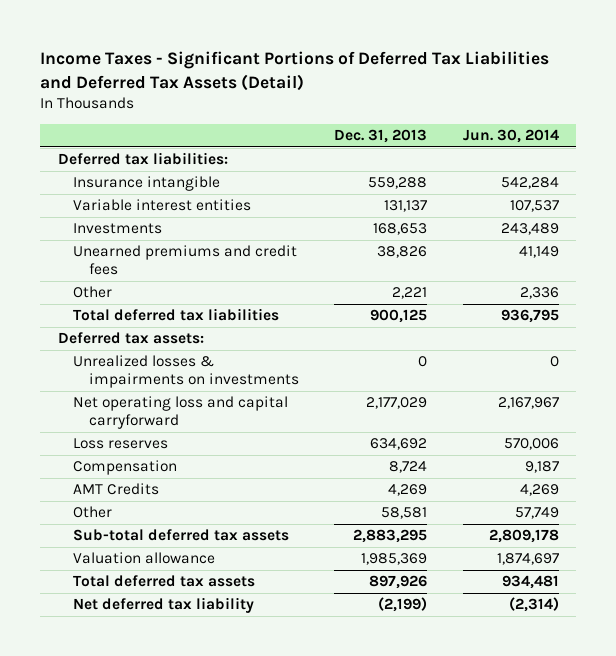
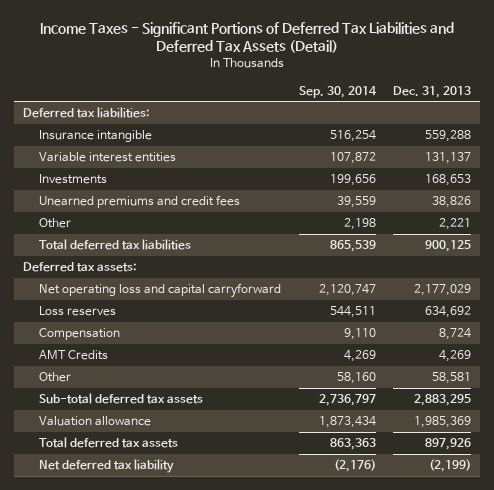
[462,128,559,143] Jun. 30, 2014 -> none
none -> [298,85,377,98] Sep. 30, 2014
[73,355,300,389] Unrealized losses & impairments on investments -> none

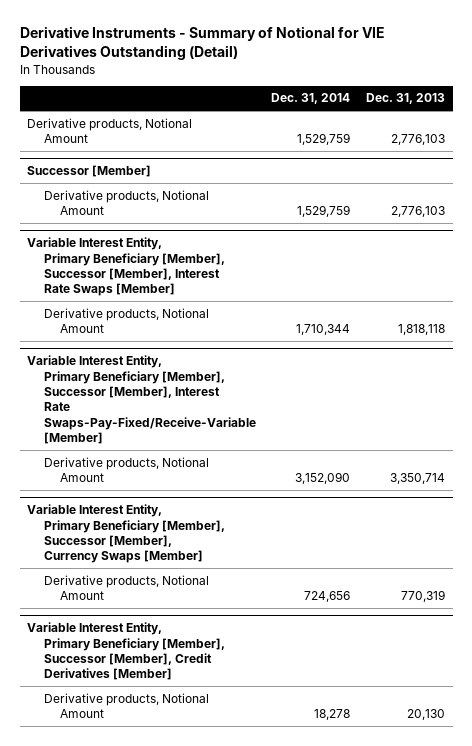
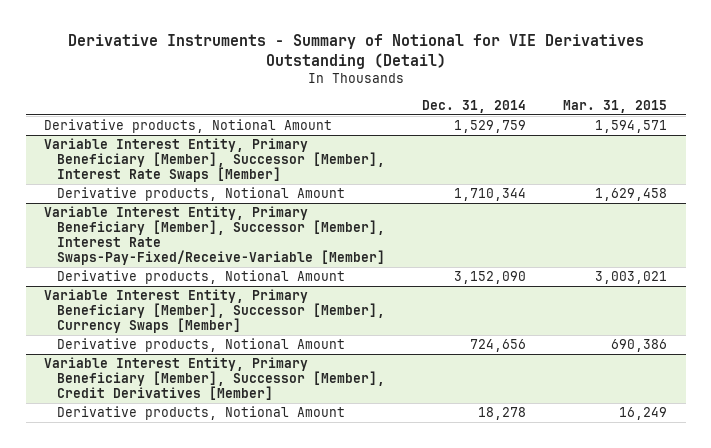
[365,93,445,105] Dec. 31, 2013 -> none
none -> [563,100,668,114] Mar. 31, 2015
[27,165,152,178] Successor [Member] -> none
[43,189,209,216] Derivative products, Notional Amount -> none

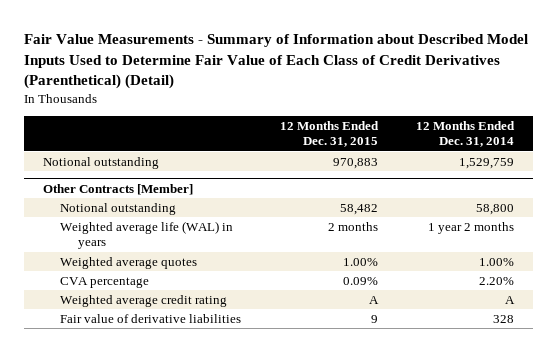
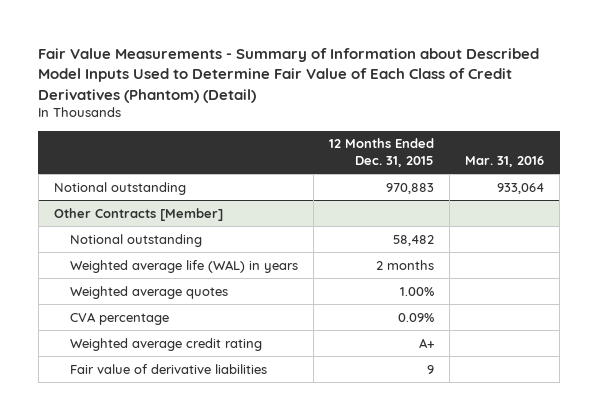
[23,34,528,90] Fair Value Measurements - Summary of Information about Described Model Inputs Used to Determine Fair Value of Each Class of Credit Derivatives (Parenthetical) (Detail) -> [38,47,540,103] Fair Value Measurements - Summary of Information about Described Model Inputs Used to Determine Fair Value of Each Class of Credit Derivatives (Phantom) (Detail)
[415,120,515,148] 12 Months Ended Dec. 31, 2014 -> none
none -> [465,155,545,167] Mar. 31, 2016
[368,295,379,304] A -> [419,337,436,348] A+

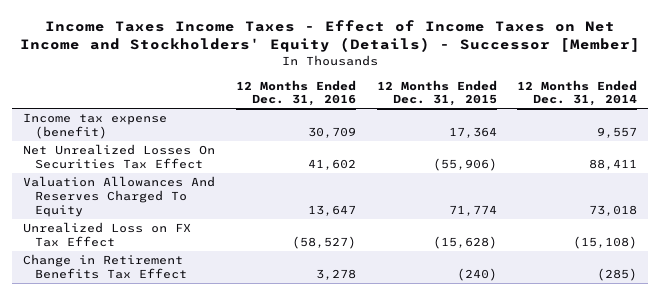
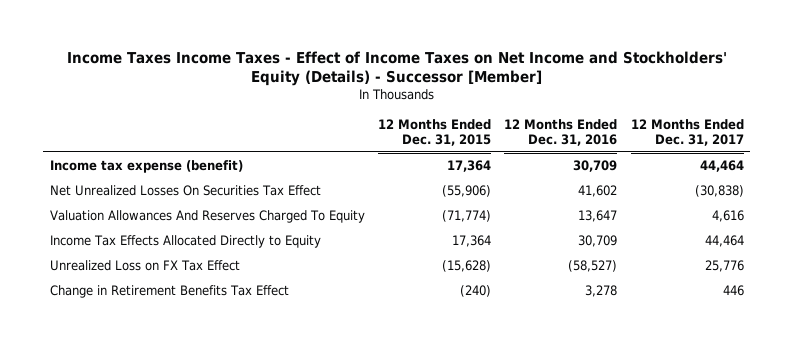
[517,79,638,107] 12 Months Ended Dec. 31, 2014 -> none
none -> [630,119,744,147] 12 Months Ended Dec. 31, 2017
[448,204,497,216] 71,774 -> [442,210,492,223] (71,774)
none -> [49,235,321,249] Income Tax Effects Allocated Directly to Equity

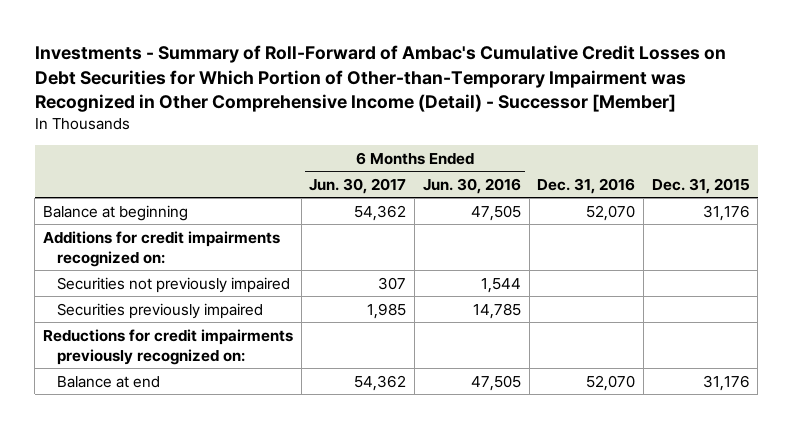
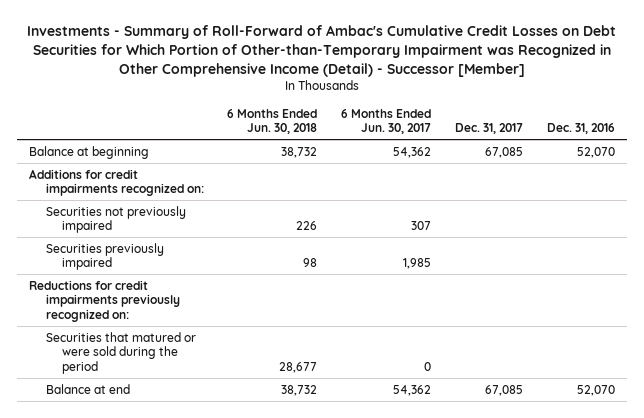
[422,177,521,194] Jun. 30, 2016 -> none
[651,177,750,194] Dec. 31, 2015 -> none
none -> [227,108,318,135] 6 Months Ended Jun. 30, 2018
none -> [454,123,523,135] Dec. 31, 2017
none -> [45,331,196,374] Securities that matured or were sold during the period

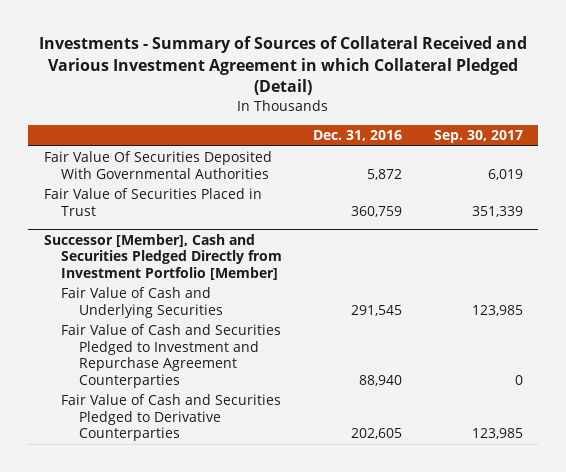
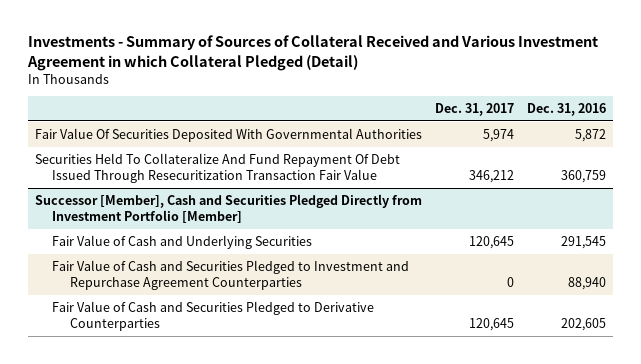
[433,130,523,144] Sep. 30, 2017 -> none
none -> [435,103,515,117] Dec. 31, 2017
[43,188,262,216] Fair Value of Securities Placed in Trust -> [34,152,400,183] Securities Held To Collateralize And Fund Repayment Of Debt Issued Through Resecuritization Transaction Fair Value

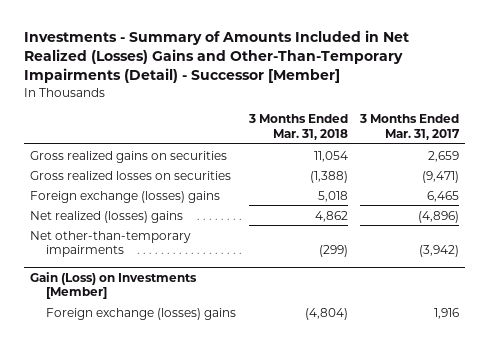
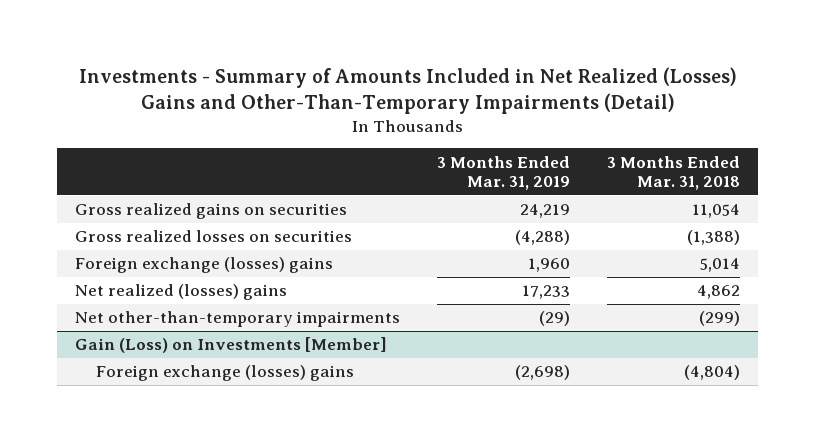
[23,30,409,84] Investments - Summary of Amounts Included in Net Realized (Losses) Gains and Other-Than-Temporary Impairments (Detail) - Successor [Member] -> [78,66,737,114] Investments - Summary of Amounts Included in Net Realized (Losses) Gains and Other-Than-Temporary Impairments (Detail)
[359,114,461,140] 3 Months Ended Mar. 31, 2017 -> none
none -> [437,155,571,191] 3 Months Ended Mar. 31, 2019
[317,190,348,202] 5,018 -> [699,258,740,273] 5,014

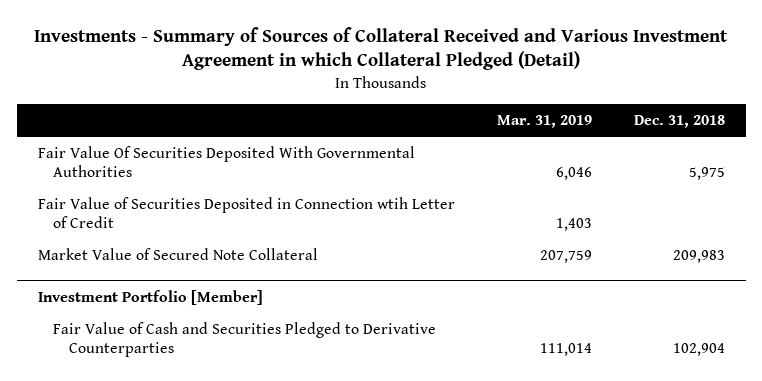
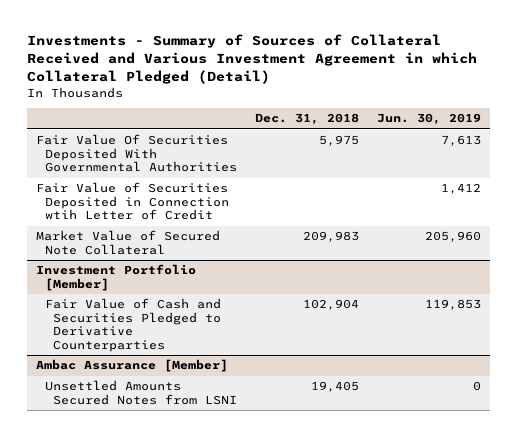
[496,115,592,129] Mar. 31, 2019 -> none
none -> [377,113,482,126] Jun. 30, 2019
none -> [36,359,229,373] Ambac Assurance [Member]
none -> [44,380,238,405] Unsettled Amounts Secured Notes from LSNI

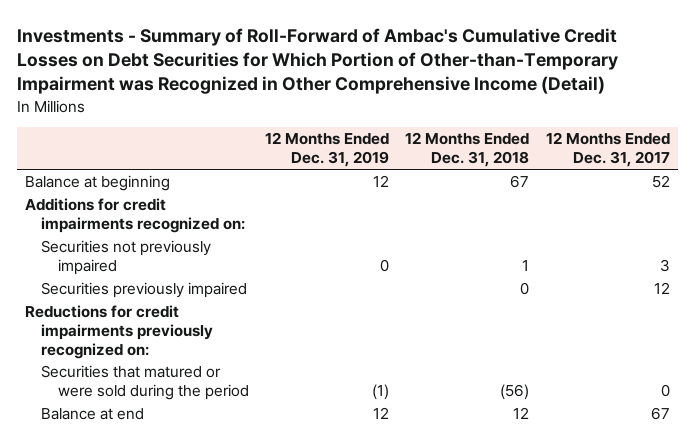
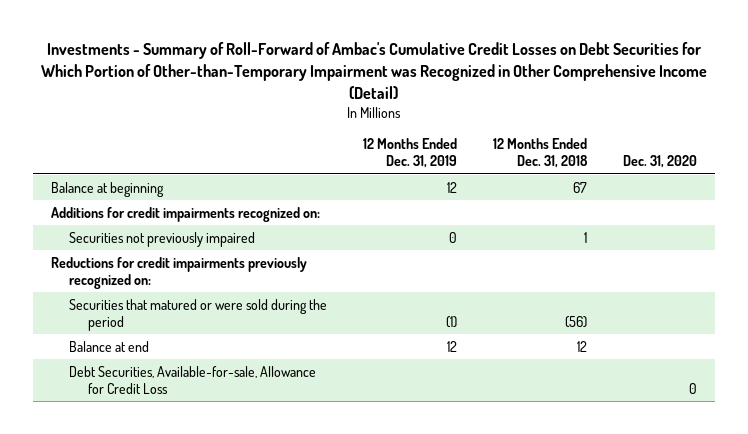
[545,132,670,168] 12 Months Ended Dec. 31, 2017 -> none
none -> [623,155,698,169] Dec. 31, 2020
[41,282,248,299] Securities previously impaired -> none
none -> [69,365,317,394] Debt Securities, Available-for-sale, Allowance for Credit Loss

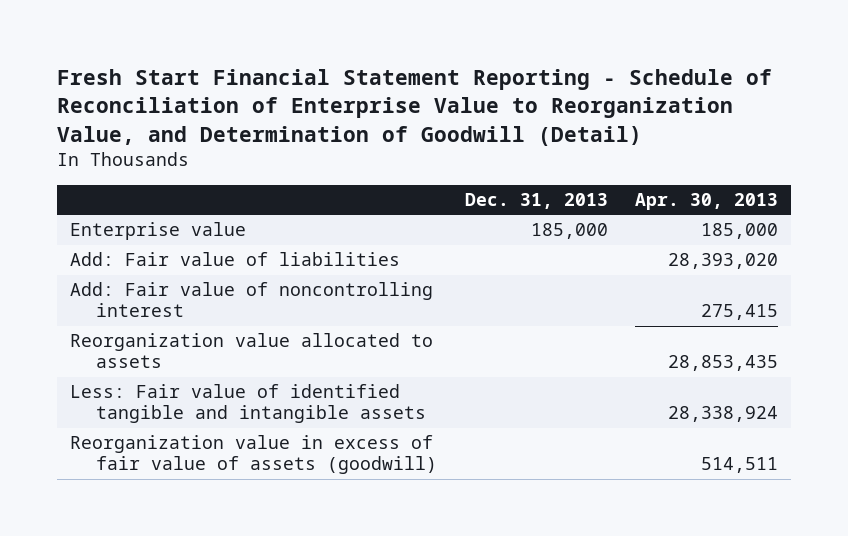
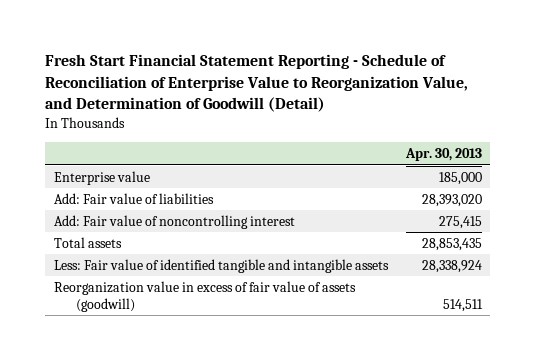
[464,193,608,210] Dec. 31, 2013 -> none
[70,333,434,369] Reorganization value allocated to assets -> [53,236,122,248] Total assets

